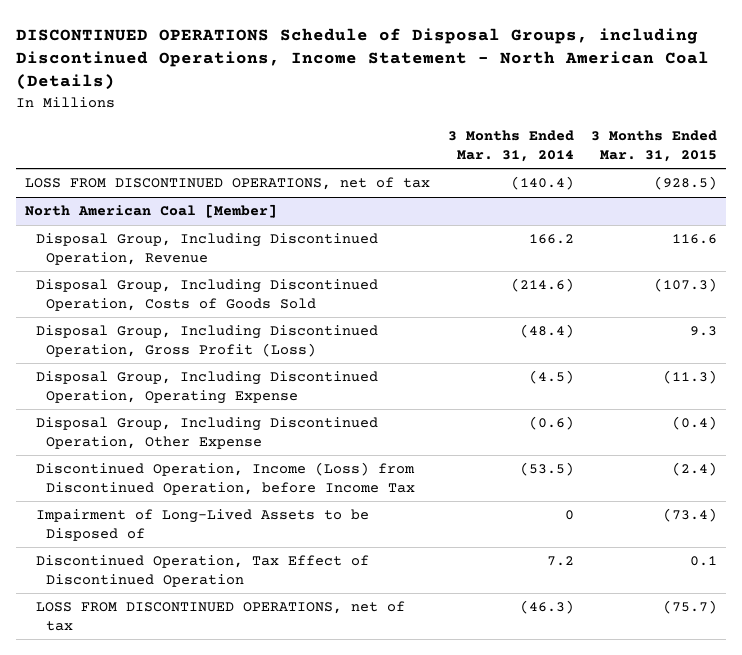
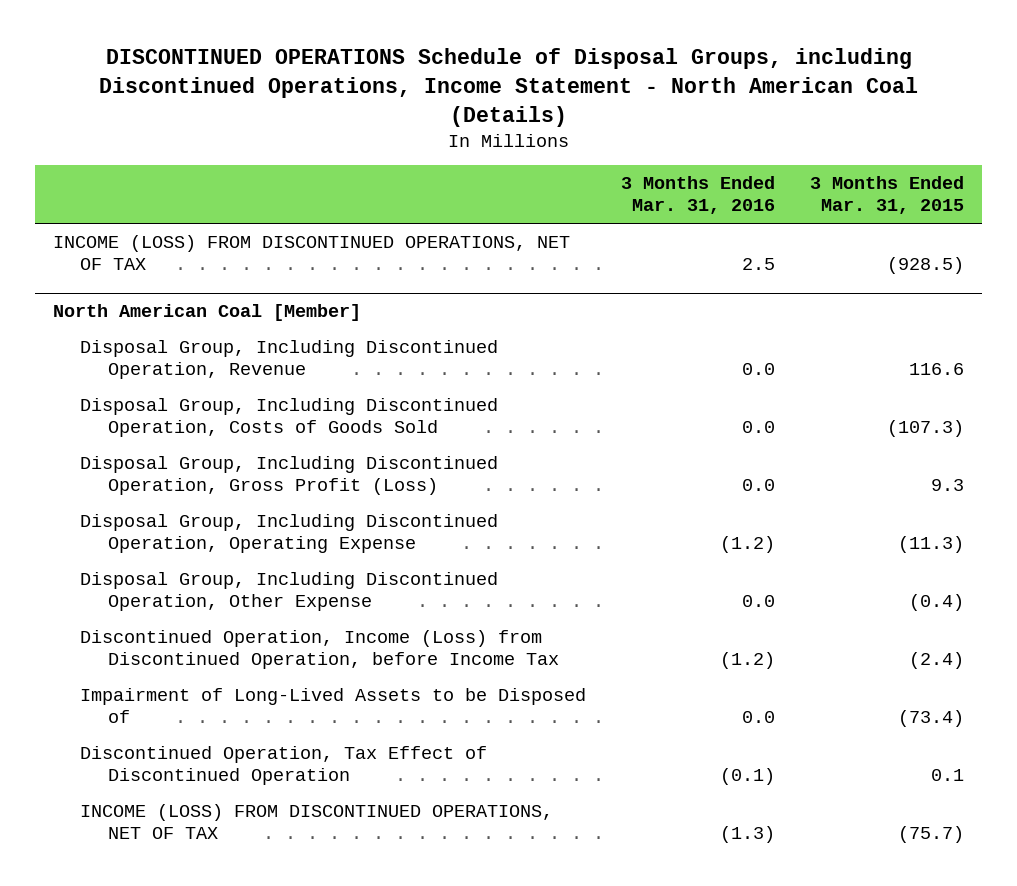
[447,130,574,162] 3 Months Ended Mar. 31, 2014 -> none
none -> [621,175,776,215] 3 Months Ended Mar. 31, 2016
[25,177,431,191] LOSS FROM DISCONTINUED OPERATIONS, net of tax -> [52,234,570,271] INCOME (LOSS) FROM DISCONTINUED OPERATIONS, NET OF TAX
[35,601,405,631] LOSS FROM DISCONTINUED OPERATIONS, net of tax -> [80,803,554,840] INCOME (LOSS) FROM DISCONTINUED OPERATIONS, NET OF TAX

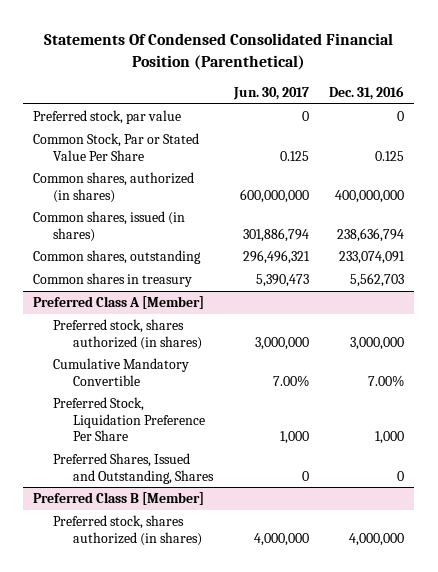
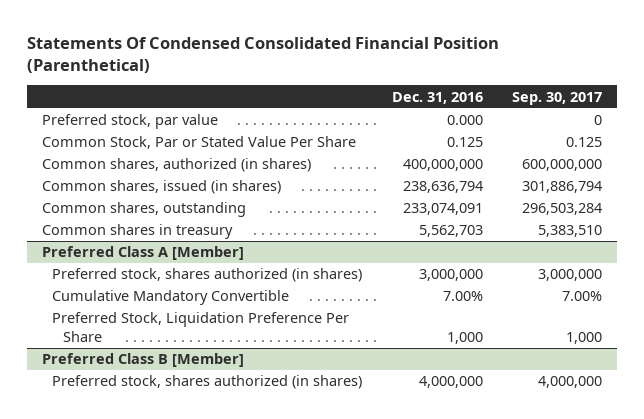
[232,87,309,101] Jun. 30, 2017 -> none
none -> [512,91,603,105] Sep. 30, 2017
[397,111,405,122] 0 -> [446,115,483,126] 0.000
[53,453,215,484] Preferred Shares, Issued and Outstanding, Shares -> none

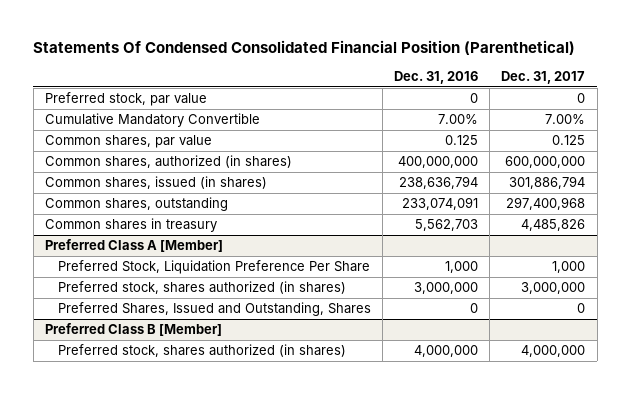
[512,91,603,105] Sep. 30, 2017 -> none
none -> [501,71,586,85] Dec. 31, 2017
[446,115,483,126] 0.000 -> [470,93,479,104] 0
none -> [44,113,260,128] Cumulative Mandatory Convertible
[41,136,356,150] Common Stock, Par or Stated Value Per Share -> [44,135,212,149] Common shares, par value
[52,290,290,306] Cumulative Mandatory Convertible -> none
[52,268,363,283] Preferred stock, shares authorized (in shares) -> [57,281,346,295] Preferred stock, shares authorized (in shares)
none -> [57,302,371,317] Preferred Shares, Issued and Outstanding, Shares

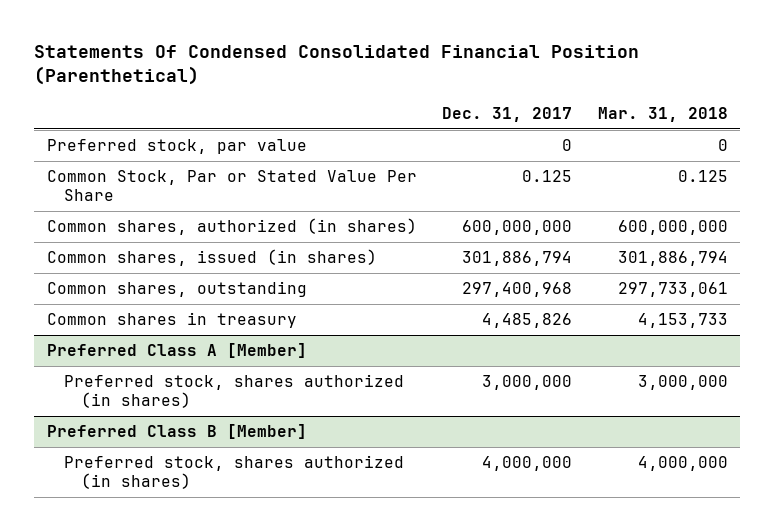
[394,71,479,85] Dec. 31, 2016 -> none
none -> [597,106,728,122] Mar. 31, 2018
[44,113,260,128] Cumulative Mandatory Convertible -> none
[44,135,212,149] Common shares, par value -> [47,170,418,202] Common Stock, Par or Stated Value Per Share
[57,260,370,275] Preferred Stock, Liquidation Preference Per Share -> none
[57,302,371,317] Preferred Shares, Issued and Outstanding, Shares -> none

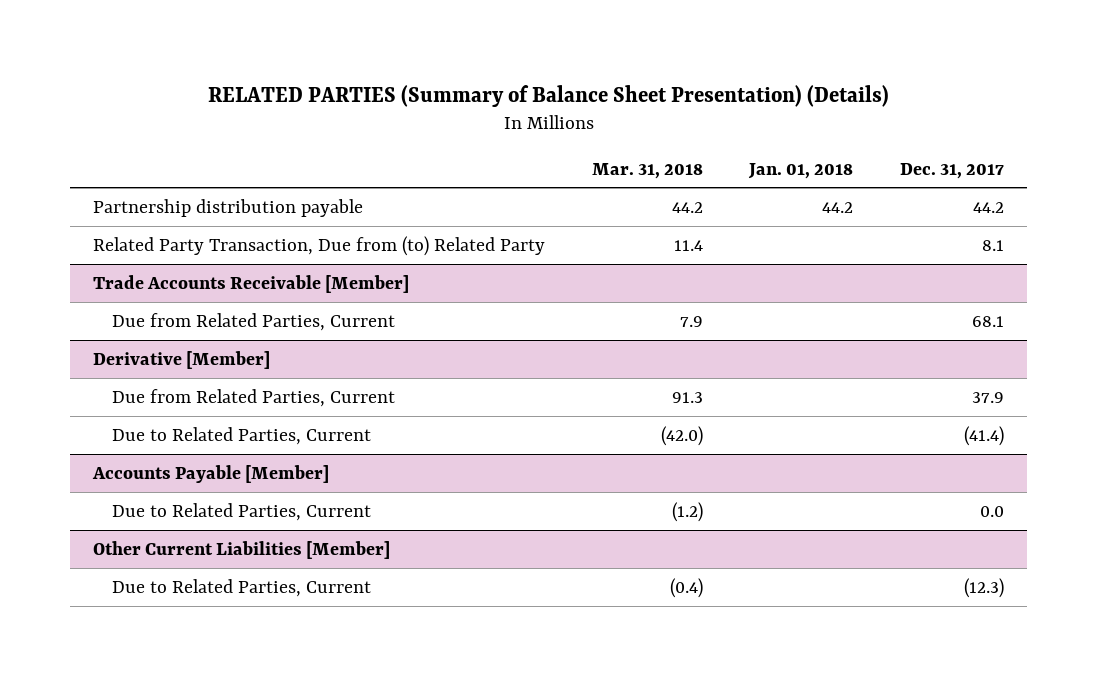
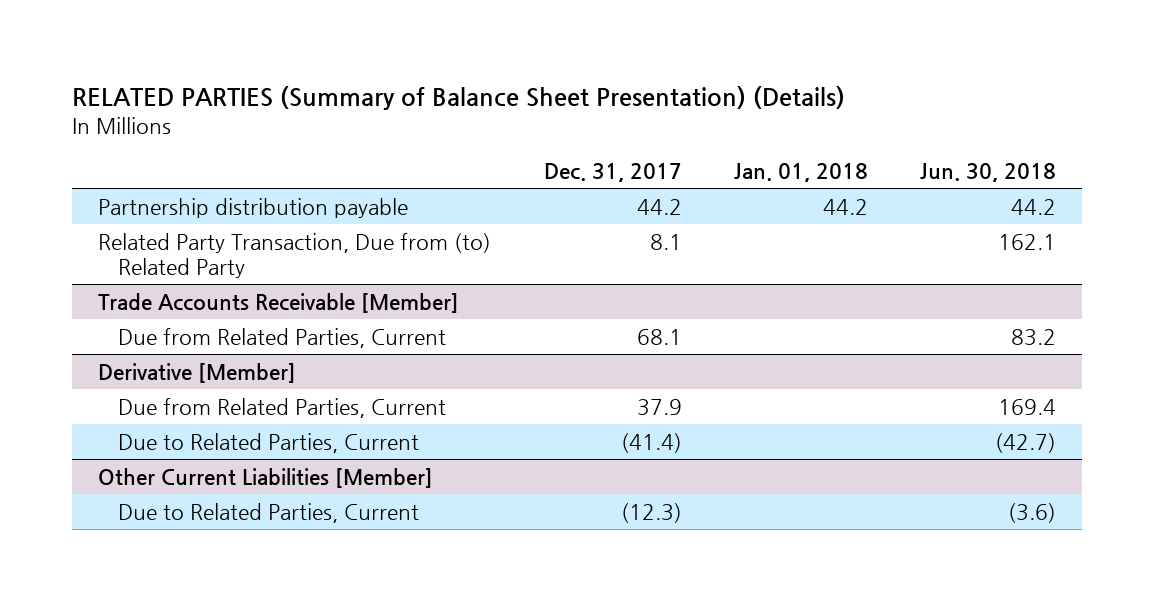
[591,162,703,179] Mar. 31, 2018 -> none
none -> [920,163,1057,183] Jun. 30, 2018
[92,464,330,483] Accounts Payable [Member] -> none
[111,502,371,521] Due to Related Parties, Current -> none

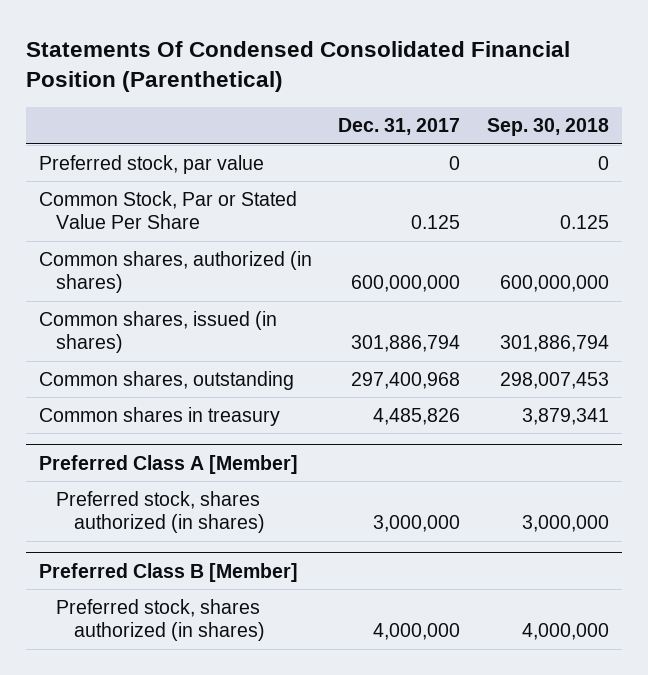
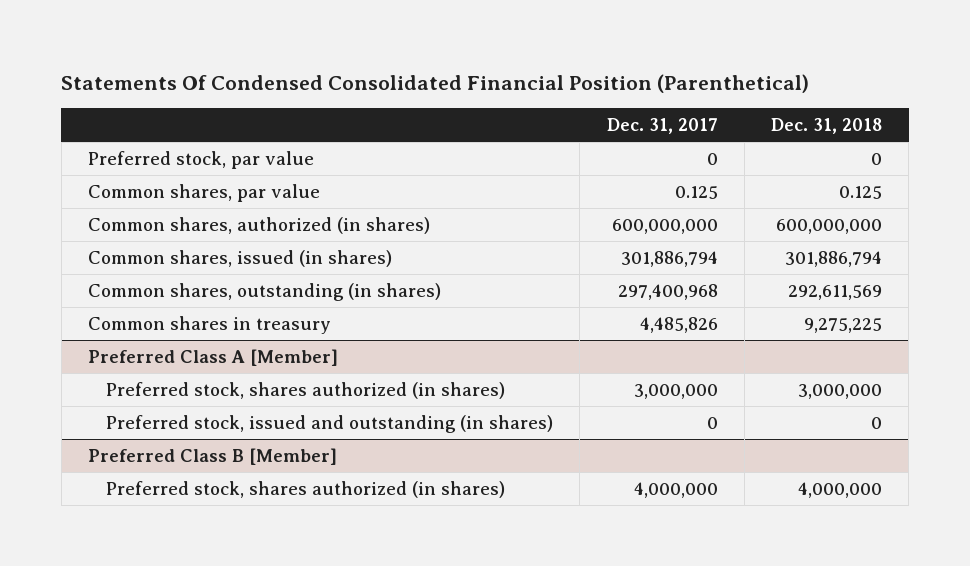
[486,118,609,137] Sep. 30, 2018 -> none
none -> [771,117,883,134] Dec. 31, 2018
[39,191,298,230] Common Stock, Par or Stated Value Per Share -> [87,183,320,202] Common shares, par value
[39,371,295,391] Common shares, outstanding -> [87,282,441,301] Common shares, outstanding (in shares)
none -> [106,414,554,433] Preferred stock, issued and outstanding (in shares)

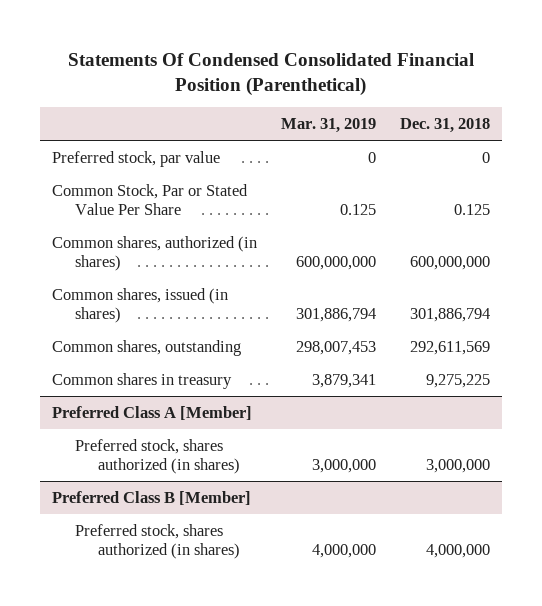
[606,117,718,134] Dec. 31, 2017 -> none
none -> [280,118,376,134] Mar. 31, 2019
[87,183,320,202] Common shares, par value -> [52,183,249,216] Common Stock, Par or Stated Value Per Share
[87,282,441,301] Common shares, outstanding (in shares) -> [52,339,242,356] Common shares, outstanding
[106,414,554,433] Preferred stock, issued and outstanding (in shares) -> none

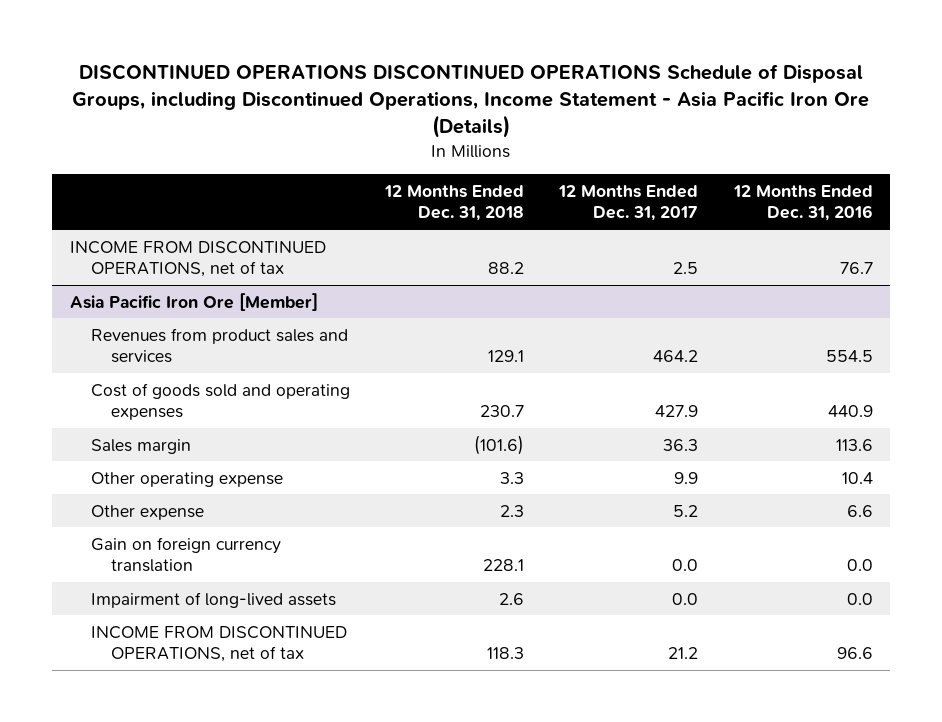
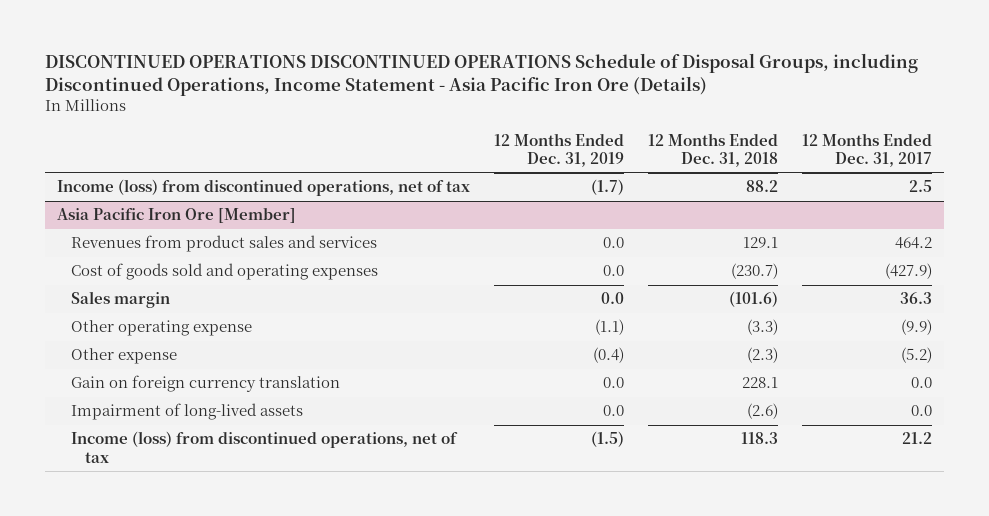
[732,185,873,222] 12 Months Ended Dec. 31, 2016 -> none
none -> [494,132,625,167] 12 Months Ended Dec. 31, 2019
[69,240,326,277] INCOME FROM DISCONTINUED OPERATIONS, net of tax -> [57,179,471,197] Income (loss) from discontinued operations, net of tax
[479,404,524,417] 230.7 -> [731,263,779,280] (230.7)
[655,404,699,417] 427.9 -> [885,263,933,280] (427.9)
[499,471,524,484] 3.3 -> [747,319,779,336] (3.3)
[674,471,699,484] 9.9 -> [901,319,933,336] (9.9)
[499,504,524,517] 2.3 -> [747,347,779,364] (2.3)
[673,504,699,517] 5.2 -> [901,347,933,364] (5.2)
[498,592,524,605] 2.6 -> [747,403,779,420] (2.6)
[90,625,347,662] INCOME FROM DISCONTINUED OPERATIONS, net of tax -> [71,431,459,463] Income (loss) from discontinued operations, net of tax

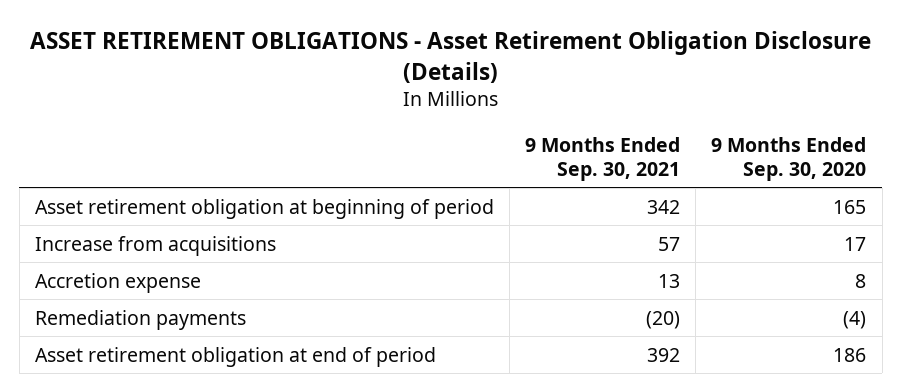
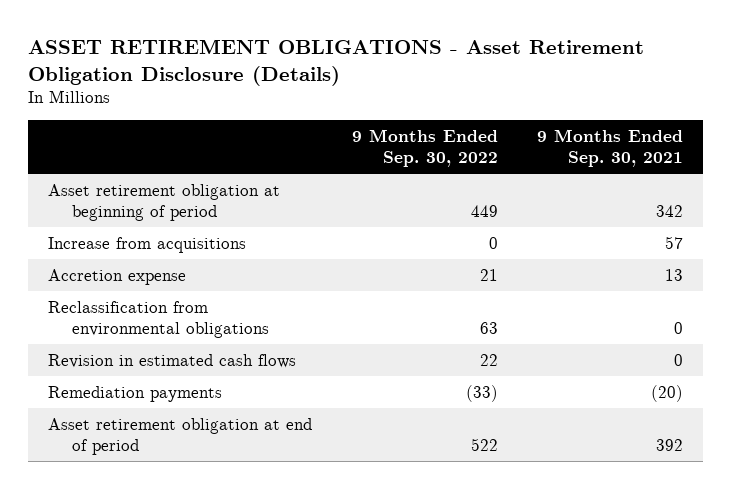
[711,136,867,181] 9 Months Ended Sep. 30, 2020 -> none
none -> [351,129,498,167] 9 Months Ended Sep. 30, 2022
none -> [48,300,270,338] Reclassification from environmental obligations
none -> [48,353,297,368] Revision in estimated cash flows

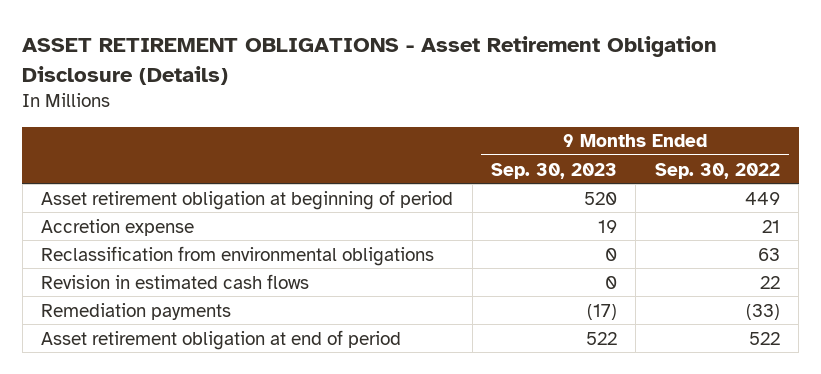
[537,129,684,167] 9 Months Ended Sep. 30, 2021 -> none
none -> [490,162,617,179] Sep. 30, 2023
[48,236,247,253] Increase from acquisitions -> none

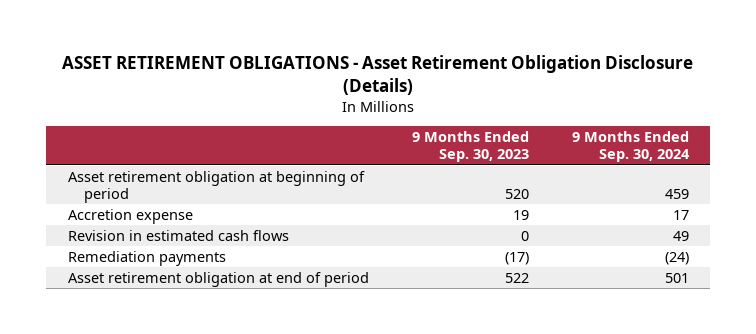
[654,162,780,179] Sep. 30, 2022 -> none
none -> [571,131,690,163] 9 Months Ended Sep. 30, 2024
[41,245,435,266] Reclassification from environmental obligations -> none

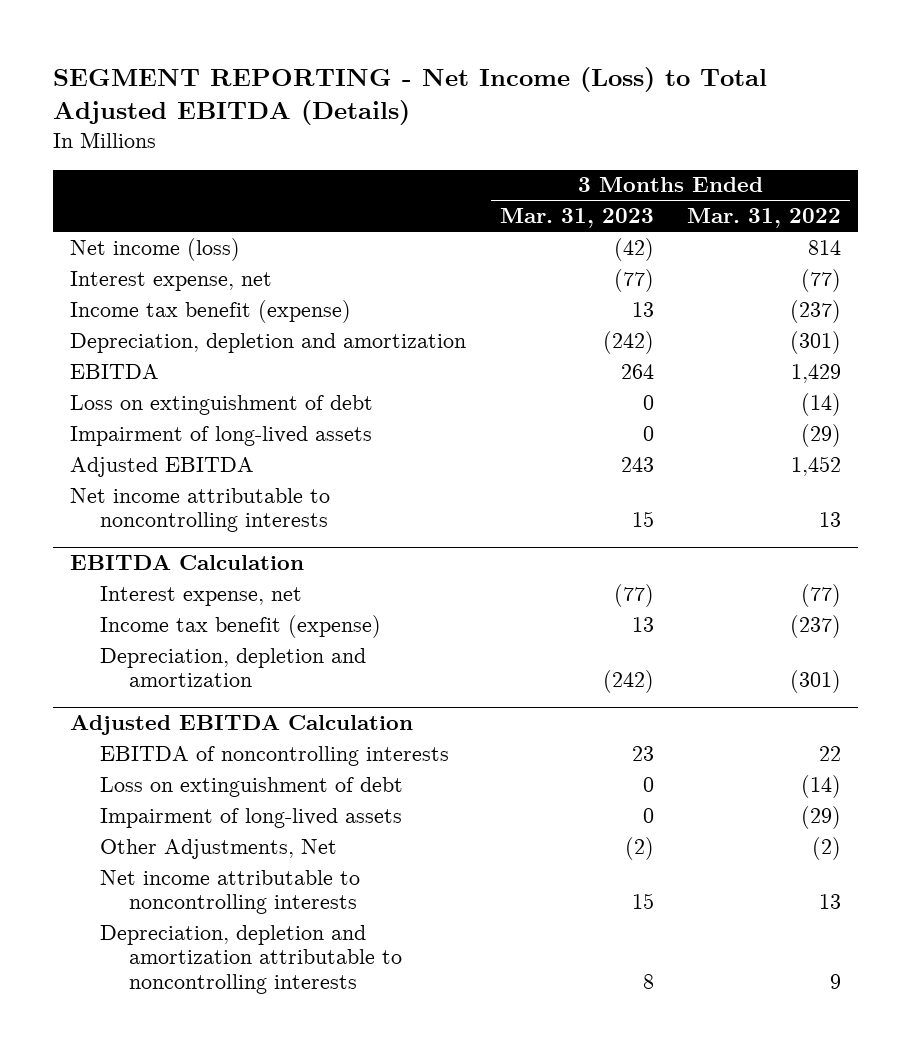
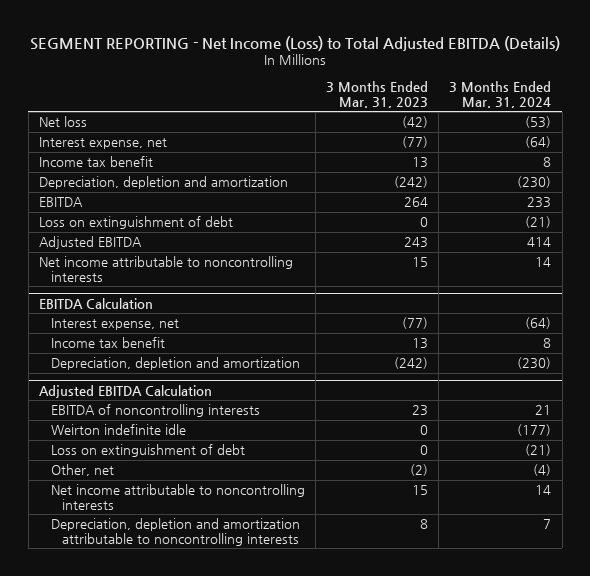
[687,208,842,229] Mar. 31, 2022 -> none
none -> [449,81,552,108] 3 Months Ended Mar. 31, 2024
[69,237,240,261] Net income (loss) -> [38,116,87,128] Net loss
[69,299,351,323] Income tax benefit (expense) -> [38,156,153,168] Income tax benefit
[69,425,372,446] Impairment of long-lived assets -> none
[99,614,381,638] Income tax benefit (expense) -> [50,337,165,349] Income tax benefit
none -> [50,424,186,436] Weirton indefinite idle
[99,807,402,828] Impairment of long-lived assets -> none
[99,838,337,859] Other Adjustments, Net -> [50,464,114,477] Other, net

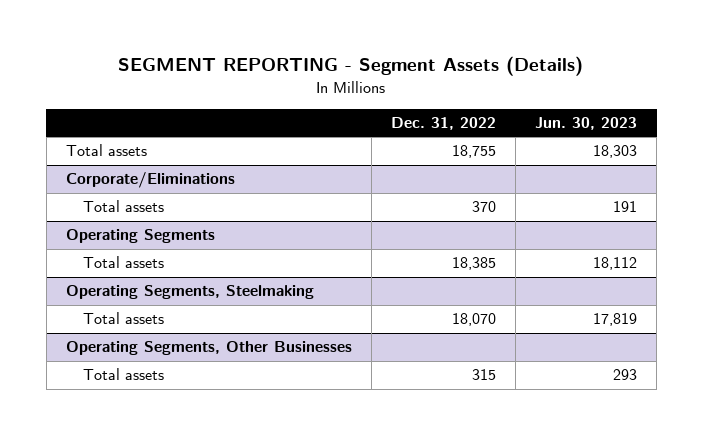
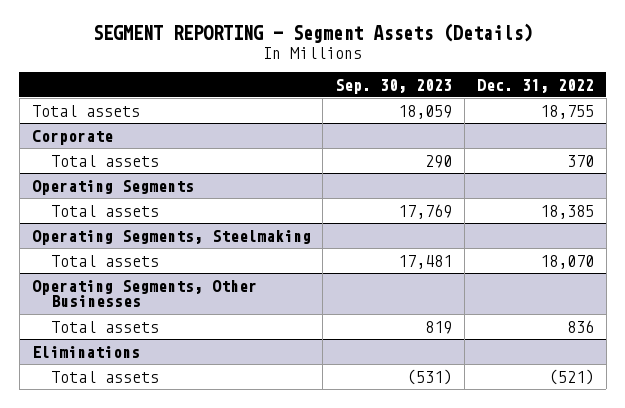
[535,117,638,131] Jun. 30, 2023 -> none
none -> [335,78,453,94] Sep. 30, 2023
[65,172,235,189] Corporate/Eliminations -> [31,129,113,145] Corporate
[471,369,496,381] 315 -> [566,319,594,333] 836
none -> [31,345,140,358] Eliminations
none -> [51,370,160,383] Total assets

